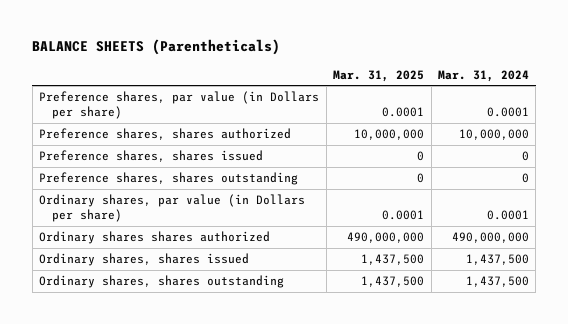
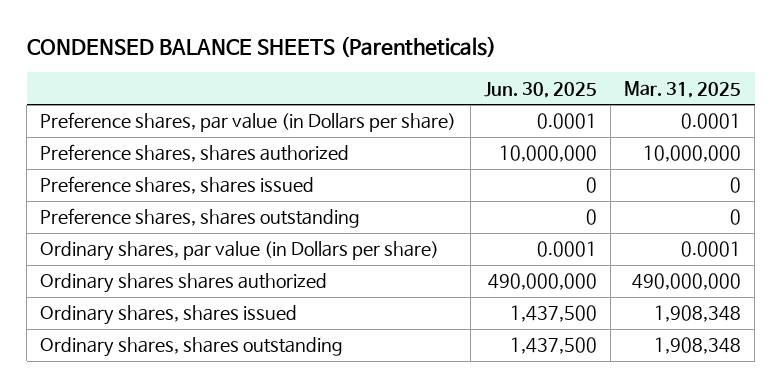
[32,39,281,56] BALANCE SHEETS (Parentheticals) -> [26,36,496,58] CONDENSED BALANCE SHEETS (Parentheticals)
[437,69,529,82] Mar. 31, 2024 -> none
none -> [483,81,597,98] Jun. 30, 2025
[361,254,425,266] 1,437,500 -> [653,305,741,323] 1,908,348
[361,276,425,288] 1,437,500 -> [653,337,741,355] 1,908,348

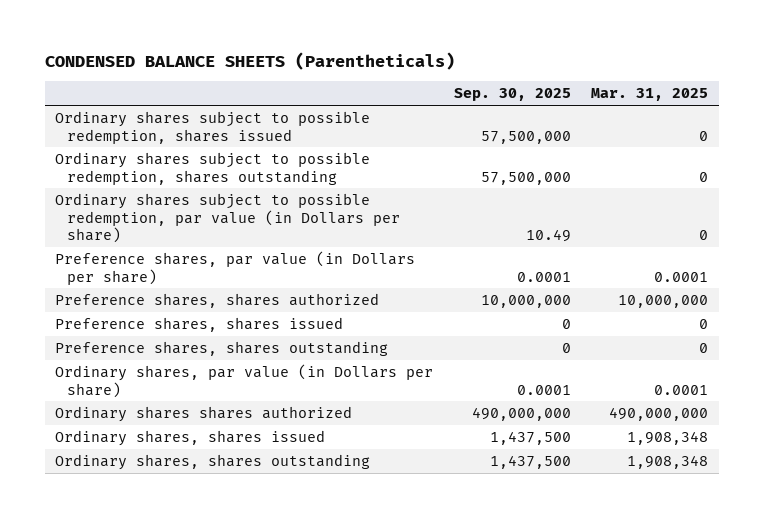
[483,81,597,98] Jun. 30, 2025 -> none
none -> [453,88,571,102] Sep. 30, 2025
none -> [55,110,371,144] Ordinary shares subject to possible redemption, shares issued
none -> [55,151,371,185] Ordinary shares subject to possible redemption, shares outstanding
none -> [55,192,401,244] Ordinary shares subject to possible redemption, par value (in Dollars per share)

